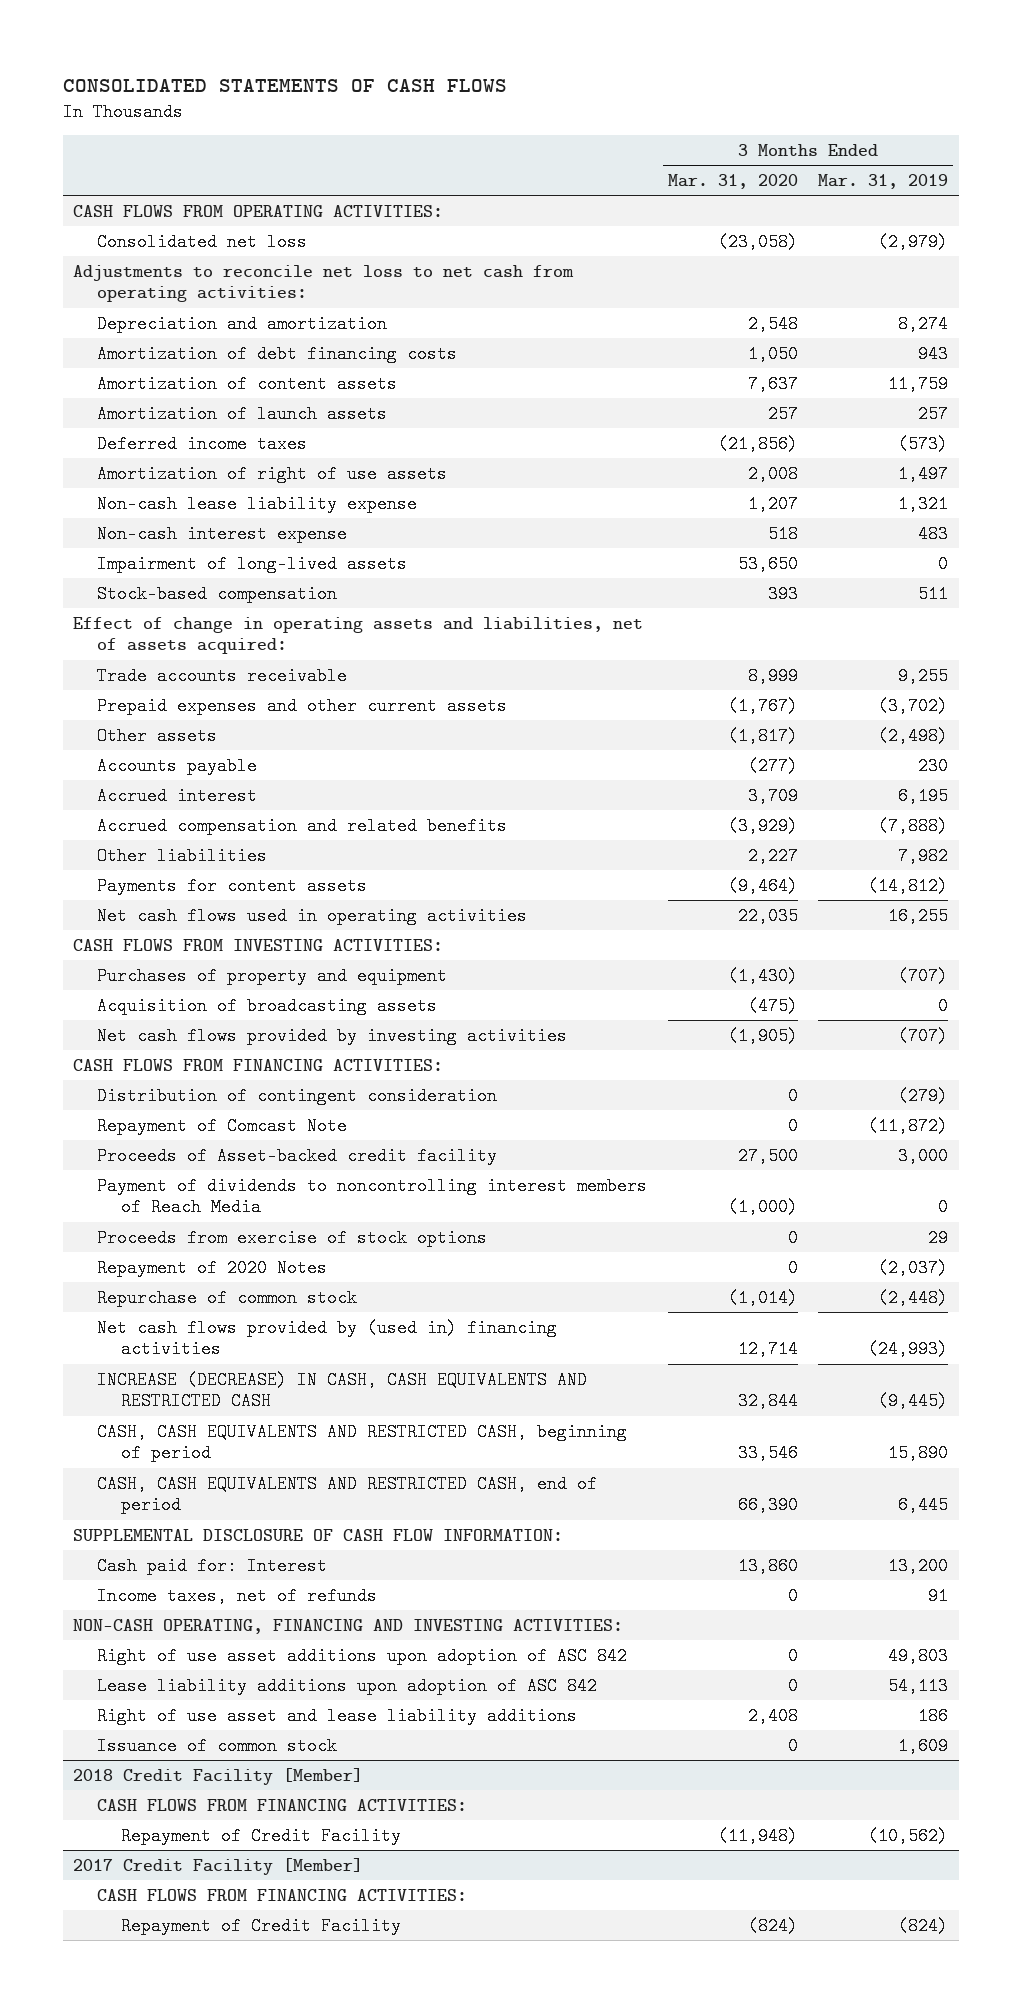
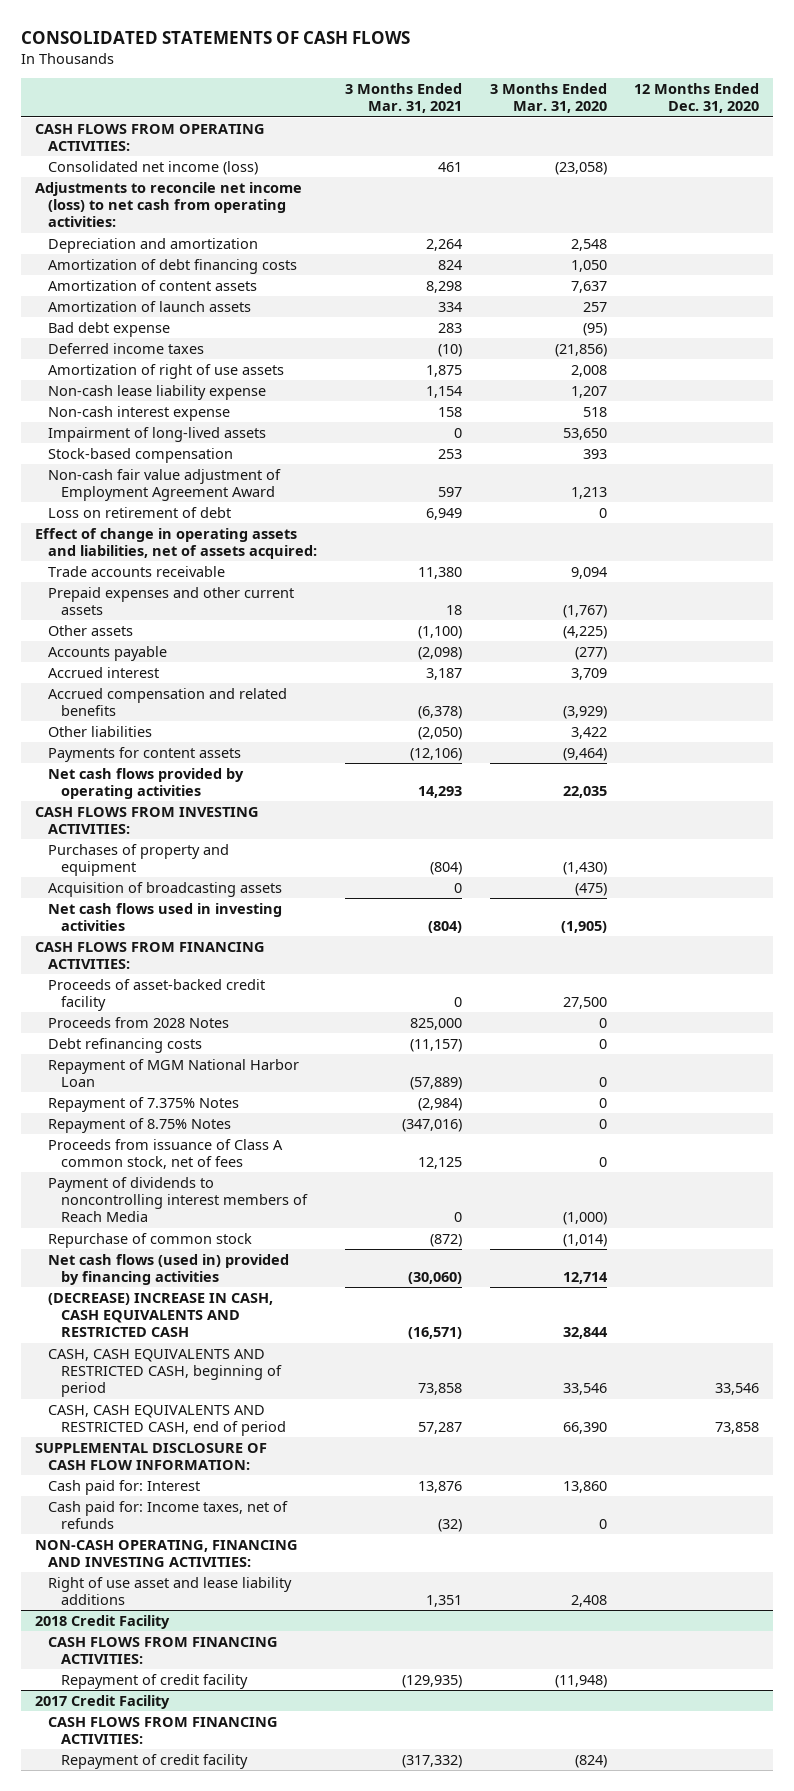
[818,173,949,189] Mar. 31, 2019 -> none
none -> [344,83,462,114] 3 Months Ended Mar. 31, 2021
none -> [634,83,760,114] 12 Months Ended Dec. 31, 2020
[97,232,308,251] Consolidated net loss -> [47,160,258,175] Consolidated net income (loss)
[73,264,575,303] Adjustments to reconcile net loss to net cash from operating activities: -> [34,181,302,228] Adjustments to reconcile net income (loss) to net cash from operating activities:
none -> [47,321,170,337] Bad debt expense
none -> [47,468,281,502] Non-cash fair value adjustment of Employment Agreement Award
none -> [47,506,231,518] Loss on retirement of debt
[747,666,798,685] 8,999 -> [570,566,607,579] 9,094
[727,726,798,745] (1,817) -> [562,625,607,639] (4,225)
[747,846,798,865] 2,227 -> [570,726,607,739] 3,422
[97,906,528,925] Net cash flows used in operating activities -> [47,767,244,800] Net cash flows provided by operating activities
[97,1026,568,1045] Net cash flows provided by investing activities -> [47,902,282,932] Net cash flows used in investing activities
[97,1086,498,1105] Distribution of contingent consideration -> none
[97,1116,348,1135] Repayment of Comcast Note -> none
[97,1146,498,1165] Proceeds of Asset-backed credit facility -> [47,978,265,1012] Proceeds of asset-backed credit facility
none -> [47,1016,229,1028] Proceeds from 2028 Notes
none -> [47,1037,202,1053] Debt refinancing costs
none -> [47,1058,299,1088] Repayment of MGM National Harbor Loan
none -> [47,1096,239,1112] Repayment of 7.375% Notes
none -> [47,1117,231,1133] Repayment of 8.75% Notes
none -> [47,1138,283,1170] Proceeds from issuance of Class A common stock, net of fees
[97,1228,488,1247] Proceeds from exercise of stock options -> none
[97,1258,328,1277] Repayment of 2020 Notes -> none
[97,1318,558,1359] Net cash flows provided by (used in) financing activities -> [47,1253,289,1286] Net cash flows (used in) provided by financing activities
[97,1370,588,1411] INCREASE (DECREASE) IN CASH, CASH EQUIVALENTS AND RESTRICTED CASH -> [47,1292,273,1338] (DECREASE) INCREASE IN CASH, CASH EQUIVALENTS AND RESTRICTED CASH
[97,1586,378,1605] Income taxes, net of refunds -> [47,1500,288,1530] Cash paid for: Income taxes, net of refunds
[97,1646,628,1665] Right of use asset additions upon adoption of ASC 842 -> none
[97,1676,598,1695] Lease liability additions upon adoption of ASC 842 -> none
[97,1736,338,1755] Issuance of common stock -> none
[73,1767,364,1785] 2018 Credit Facility [Member] -> [34,1614,170,1629] 2018 Credit Facility
[121,1826,402,1845] Repayment of Credit Facility -> [60,1673,248,1689] Repayment of credit facility
[73,1857,364,1875] 2017 Credit Facility [Member] -> [34,1694,170,1709] 2017 Credit Facility
[121,1916,402,1935] Repayment of Credit Facility -> [60,1753,248,1769] Repayment of credit facility

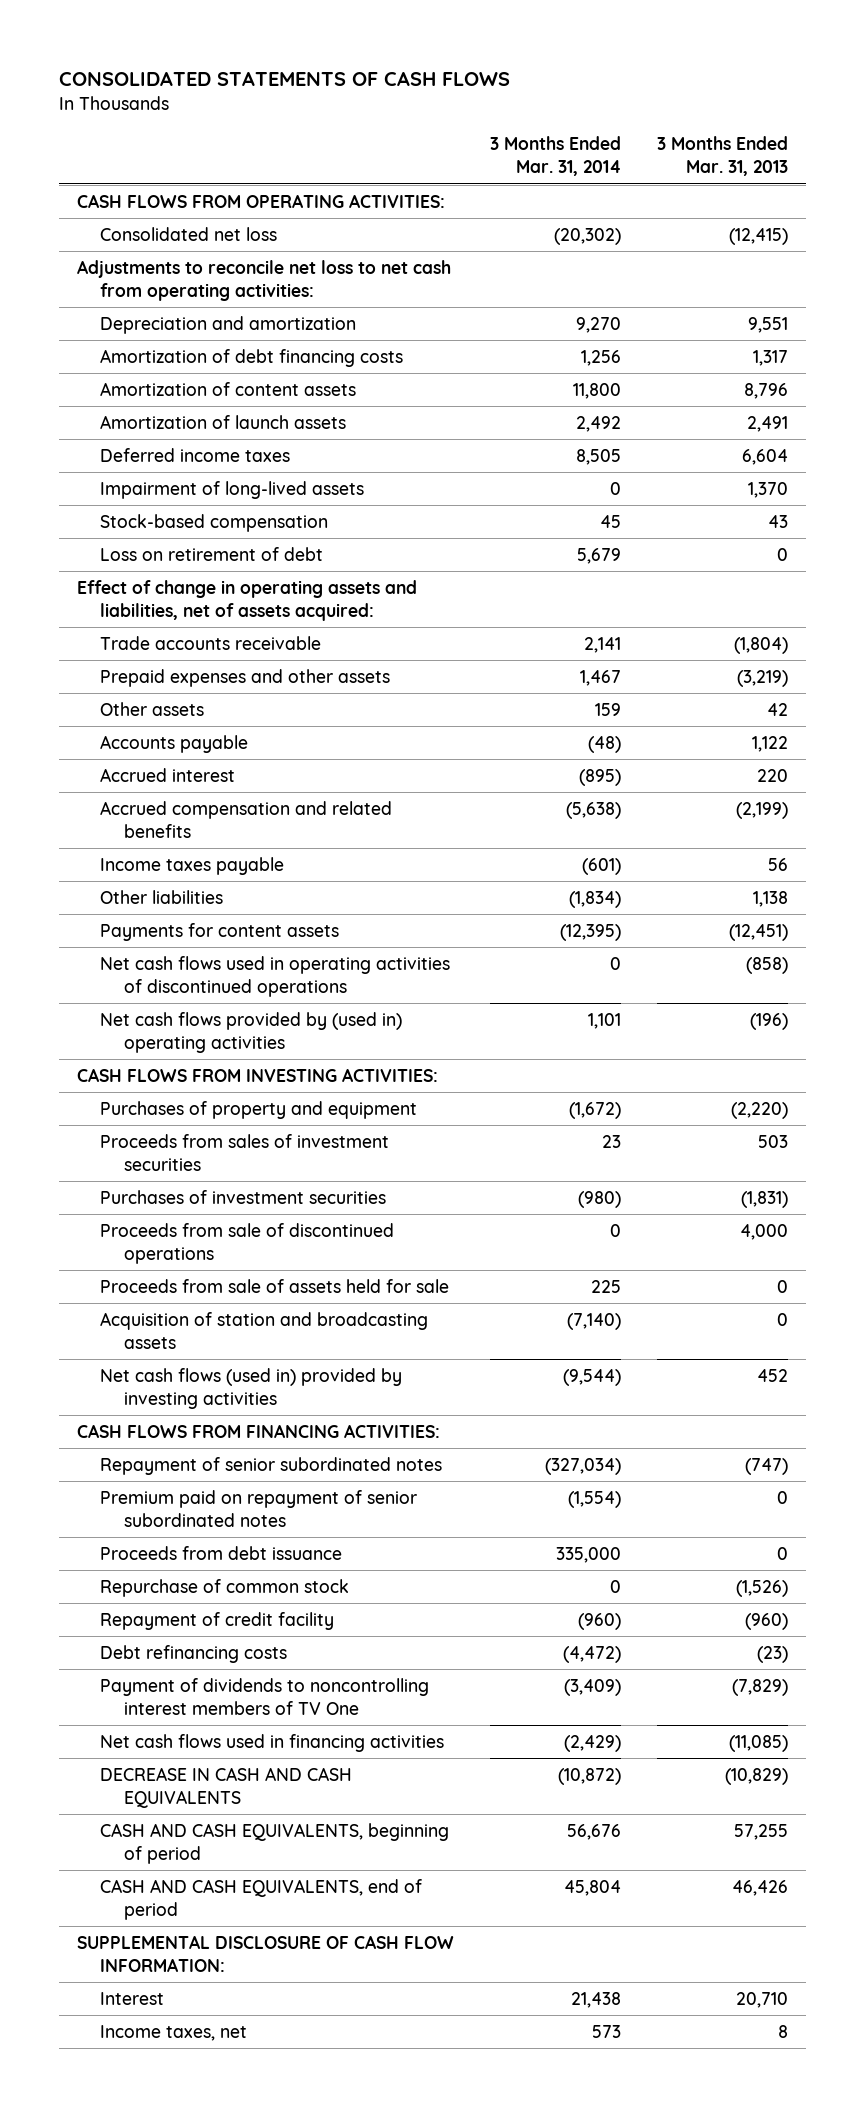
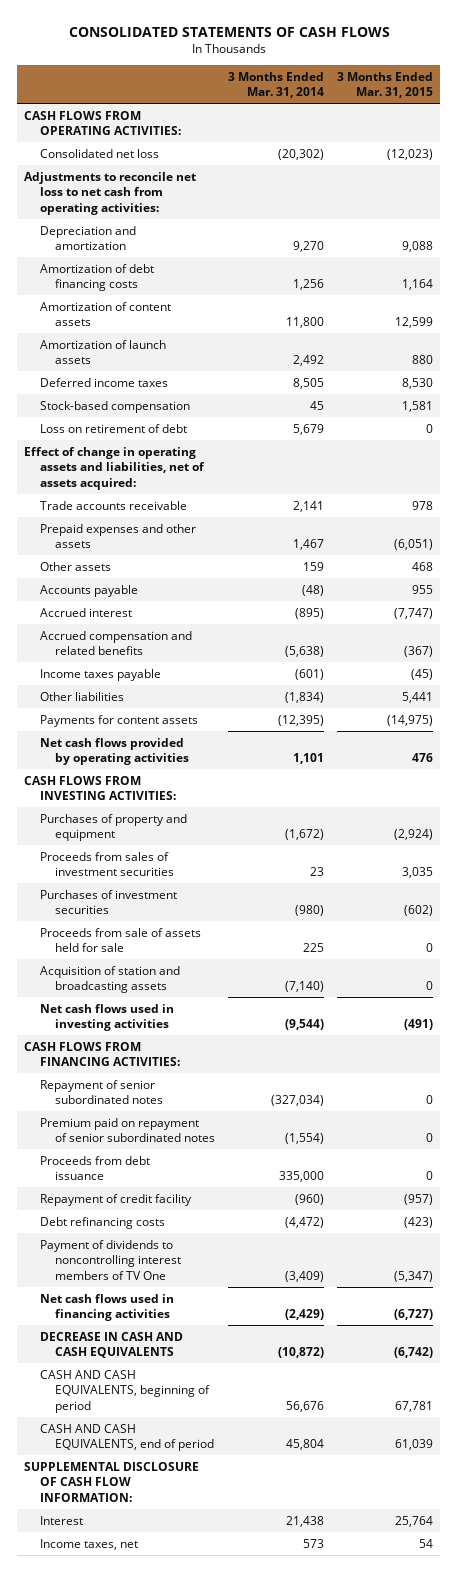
[656,136,788,177] 3 Months Ended Mar. 31, 2013 -> none
none -> [337,71,434,99] 3 Months Ended Mar. 31, 2015
[100,480,365,499] Impairment of long-lived assets -> none
[100,955,451,997] Net cash flows used in operating activities of discontinued operations -> none
[100,1011,403,1053] Net cash flows provided by (used in) operating activities -> [39,737,190,766] Net cash flows provided by operating activities
[100,1222,395,1264] Proceeds from sale of discontinued operations -> none
[100,1367,403,1409] Net cash flows (used in) provided by investing activities -> [39,1003,174,1032] Net cash flows used in investing activities
[100,1578,350,1597] Repurchase of common stock -> none

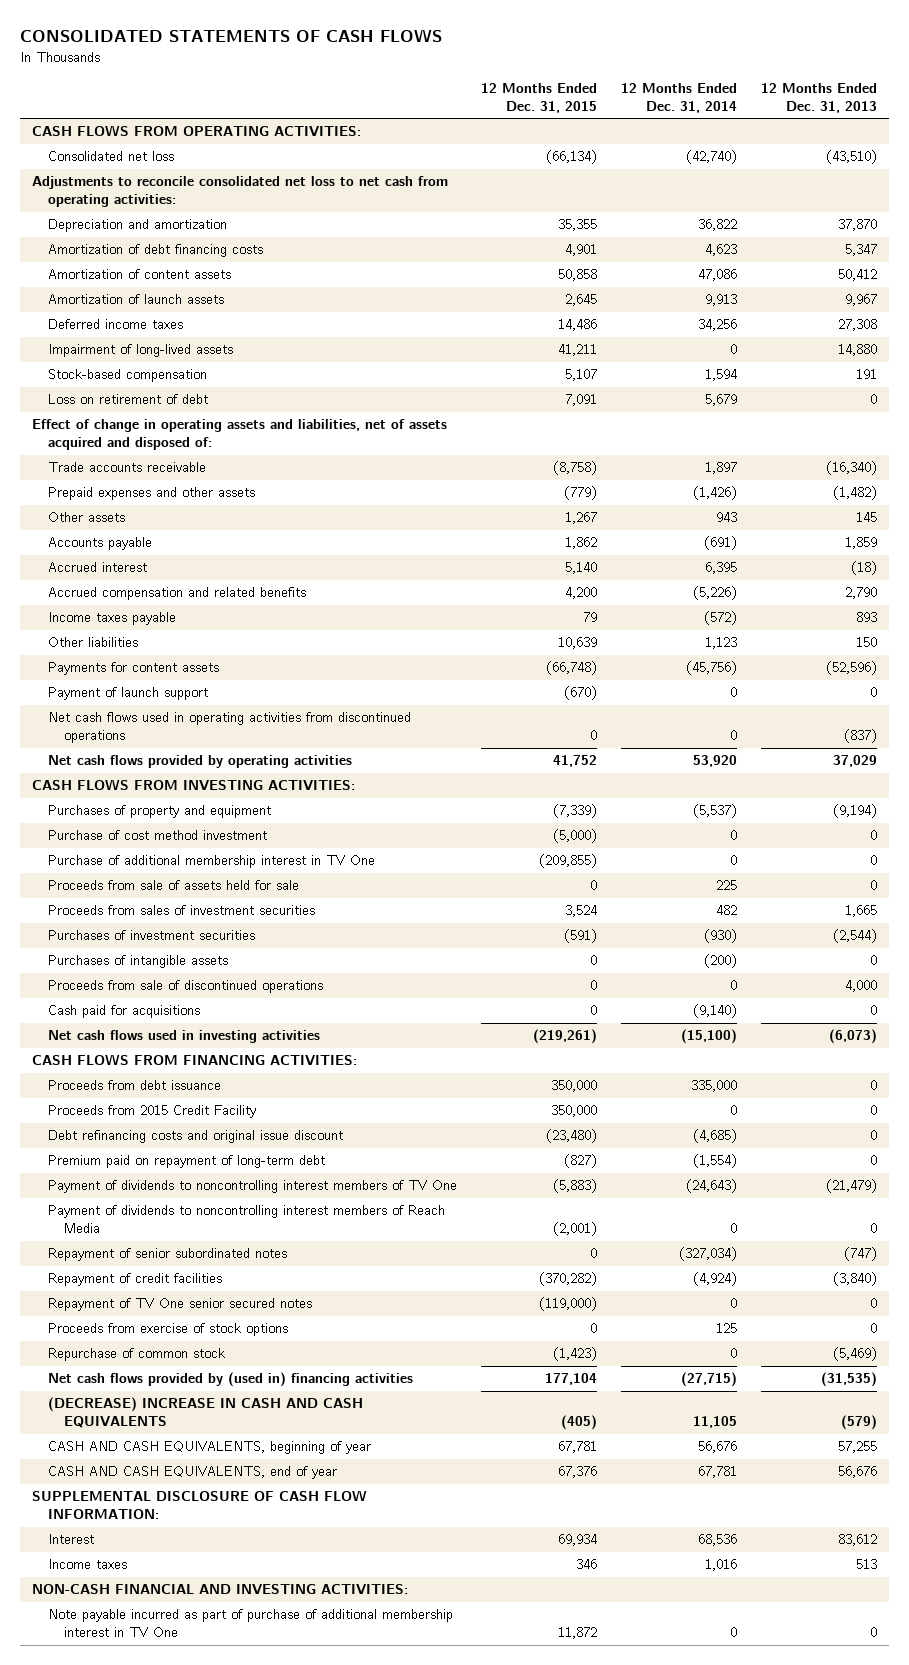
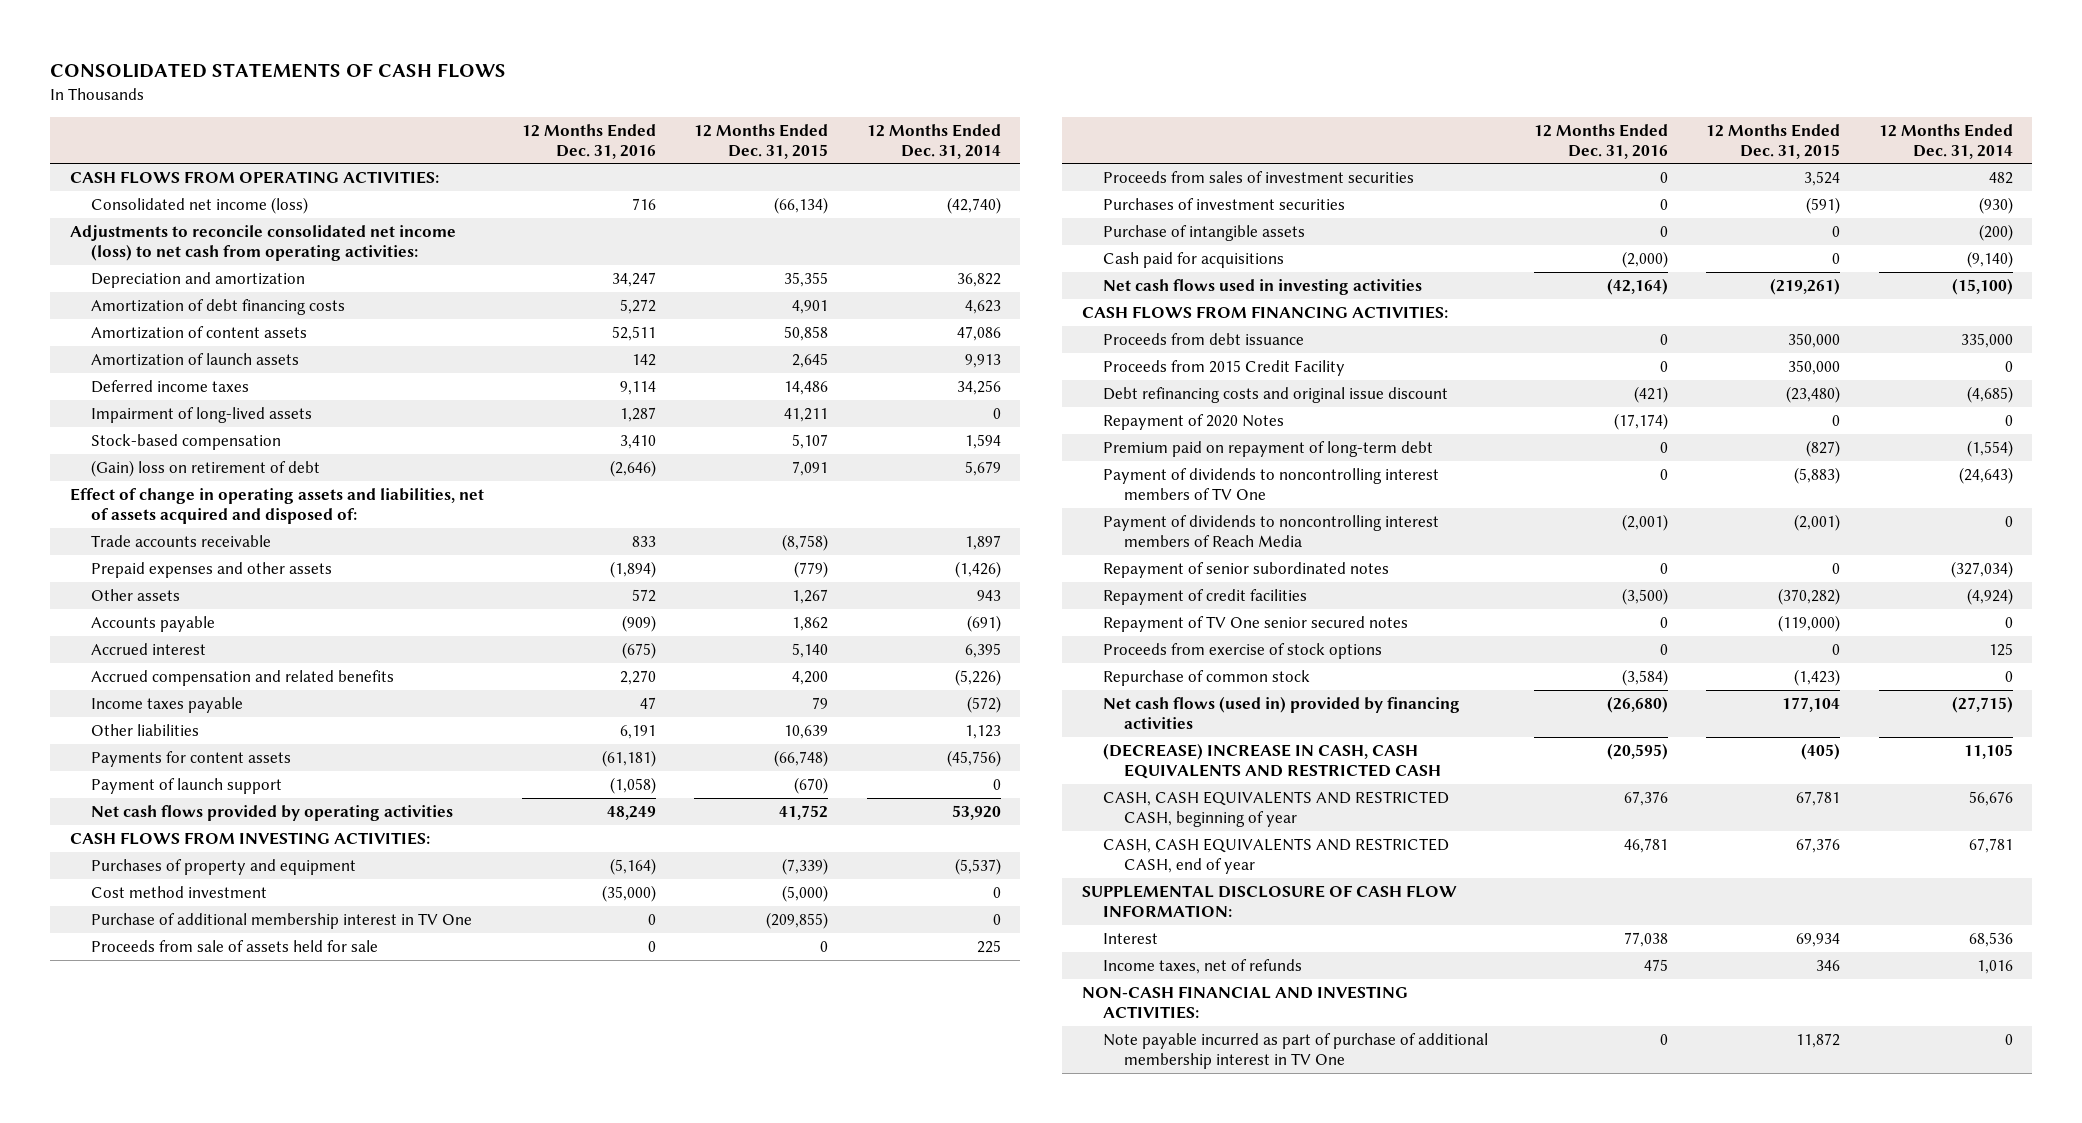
[761,83,878,113] 12 Months Ended Dec. 31, 2013 -> none
none -> [521,123,656,159] 12 Months Ended Dec. 31, 2016
[48,151,175,162] Consolidated net loss -> [90,197,308,215] Consolidated net income (loss)
[32,176,449,208] Adjustments to reconcile consolidated net loss to net cash from operating activities: -> [69,225,456,261] Adjustments to reconcile consolidated net income (loss) to net cash from operating activities:
[48,394,209,405] Loss on retirement of debt -> [90,460,320,478] (Gain) loss on retirement of debt
[48,712,412,744] Net cash flows used in operating activities from discontinued operations -> none
[48,830,268,841] Purchase of cost method investment -> [90,886,267,899] Cost method investment
[48,980,324,994] Proceeds from sale of discontinued operations -> none
[48,955,229,969] Purchases of intangible assets -> [1102,225,1305,242] Purchase of intangible assets
none -> [1102,414,1284,431] Repayment of 2020 Notes
[48,1372,414,1388] Net cash flows provided by (used in) financing activities -> [1102,696,1460,729] Net cash flows (used in) provided by financing activities
[48,1397,364,1429] (DECREASE) INCREASE IN CASH AND CASH EQUIVALENTS -> [1102,743,1441,779] (DECREASE) INCREASE IN CASH, CASH EQUIVALENTS AND RESTRICTED CASH
[48,1441,372,1455] CASH AND CASH EQUIVALENTS, beginning of year -> [1102,791,1449,827] CASH, CASH EQUIVALENTS AND RESTRICTED CASH, beginning of year
[48,1466,338,1480] CASH AND CASH EQUIVALENTS, end of year -> [1102,838,1449,874] CASH, CASH EQUIVALENTS AND RESTRICTED CASH, end of year
[48,1559,128,1570] Income taxes -> [1102,959,1302,975] Income taxes, net of refunds

